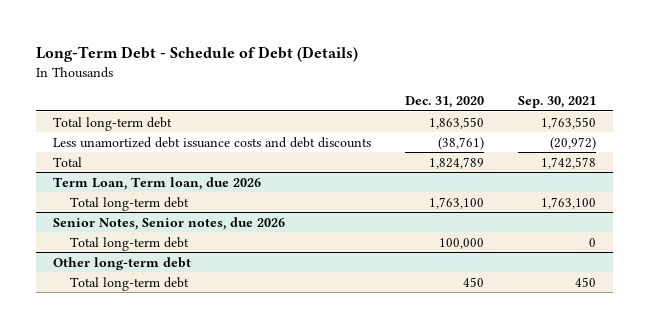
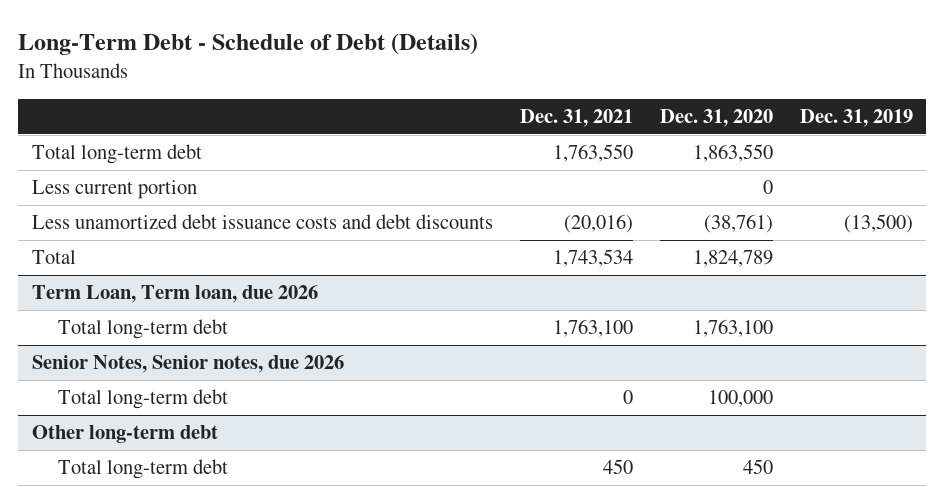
[517,96,596,109] Sep. 30, 2021 -> none
none -> [519,109,633,128] Dec. 31, 2021
none -> [799,109,913,128] Dec. 31, 2019
none -> [31,180,197,200] Less current portion

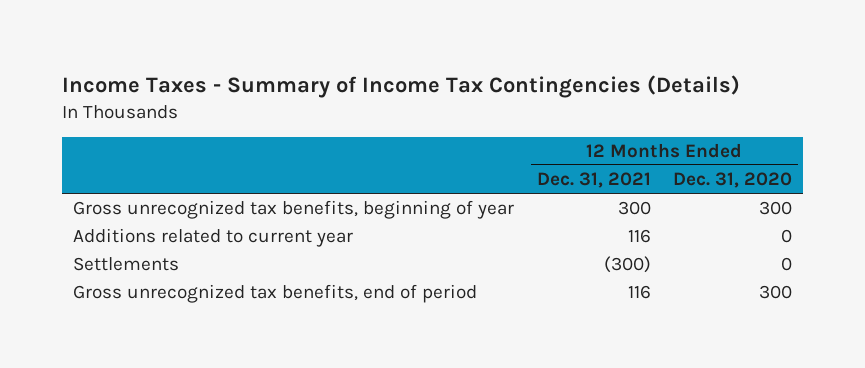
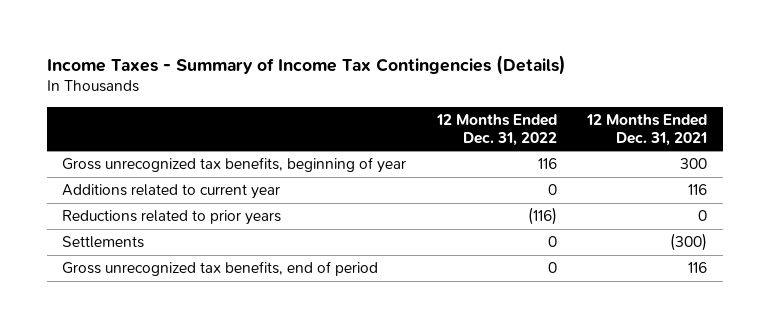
[672,172,792,189] Dec. 31, 2020 -> none
none -> [435,113,557,146] 12 Months Ended Dec. 31, 2022
none -> [62,210,282,226] Reductions related to prior years

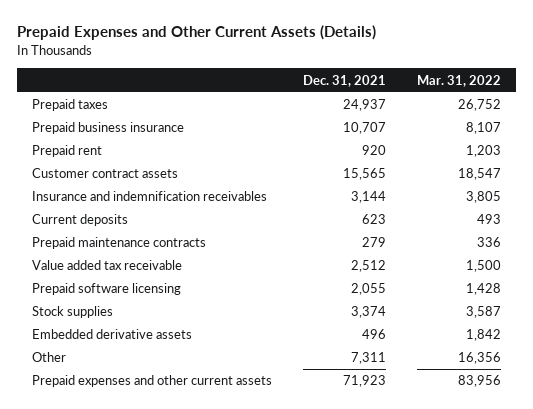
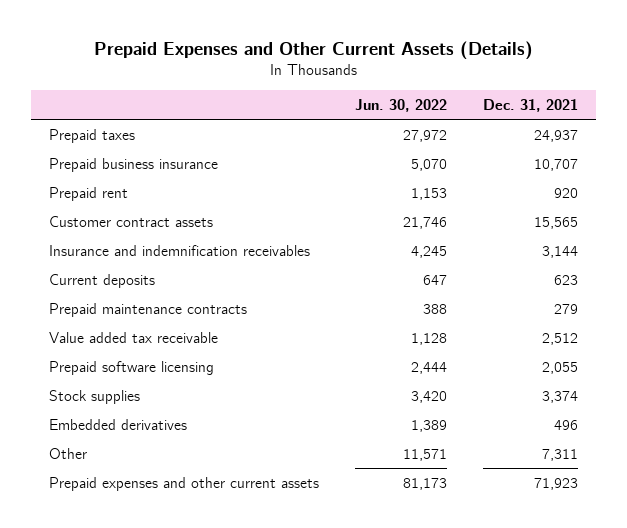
[416,74,501,87] Mar. 31, 2022 -> none
none -> [355,98,448,112] Jun. 30, 2022
[32,329,193,340] Embedded derivative assets -> [49,418,188,430] Embedded derivatives

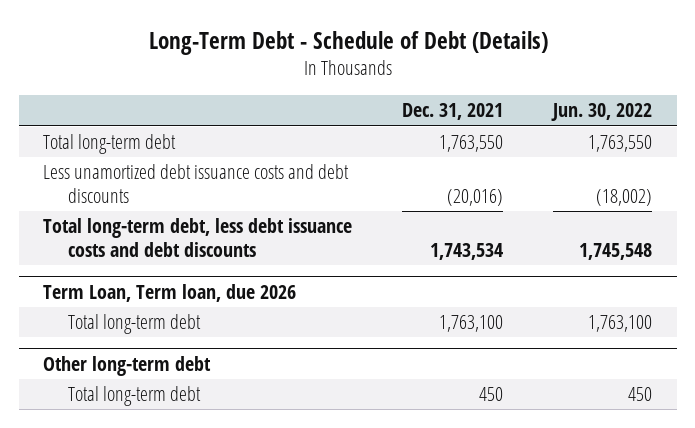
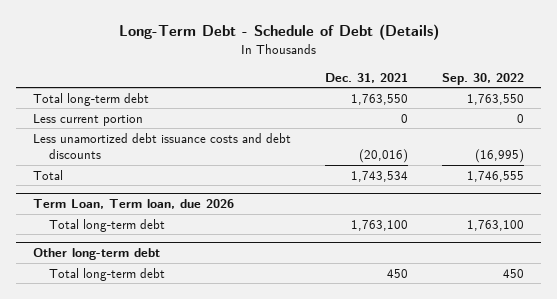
[551,103,653,122] Jun. 30, 2022 -> none
none -> [442,72,525,85] Sep. 30, 2022
none -> [32,113,143,126] Less current portion
[43,218,353,257] Total long-term debt, less debt issuance costs and debt discounts -> [32,169,63,180] Total

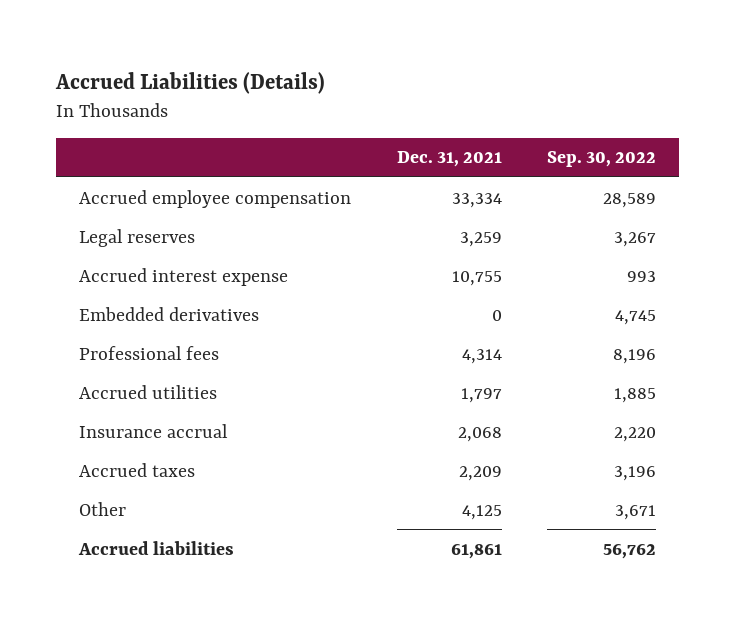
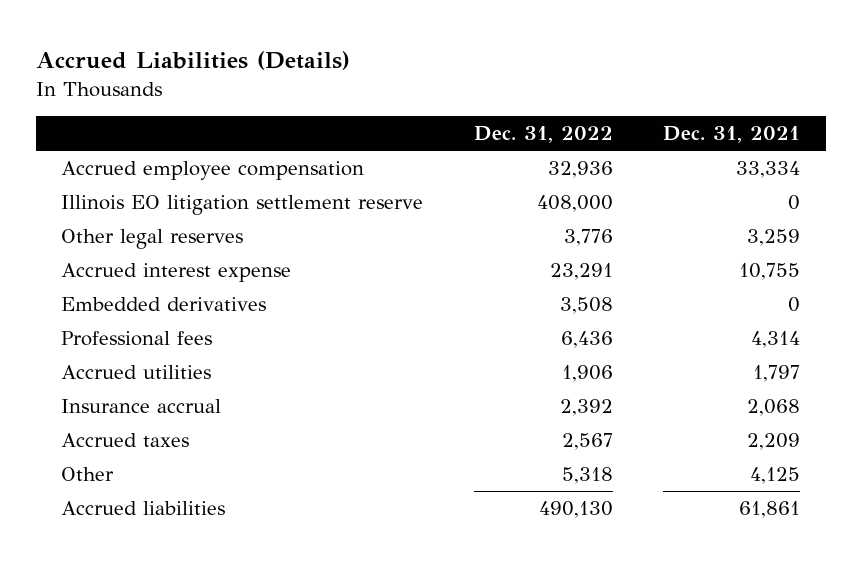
[547,151,657,168] Sep. 30, 2022 -> none
none -> [473,126,613,144] Dec. 31, 2022
none -> [60,195,423,216] Illinois EO litigation settlement reserve
[79,228,196,247] Legal reserves -> [60,229,243,250] Other legal reserves

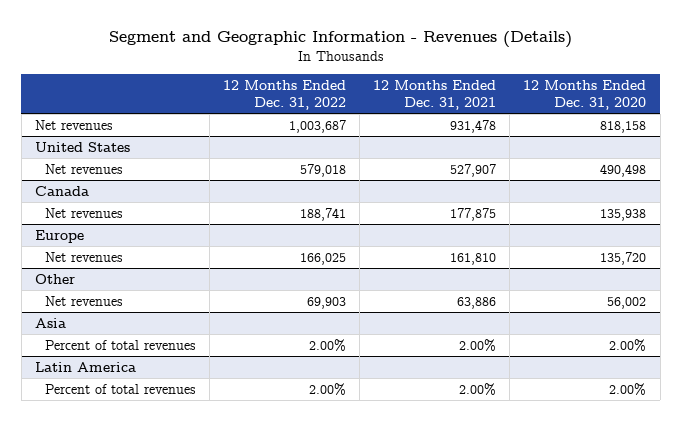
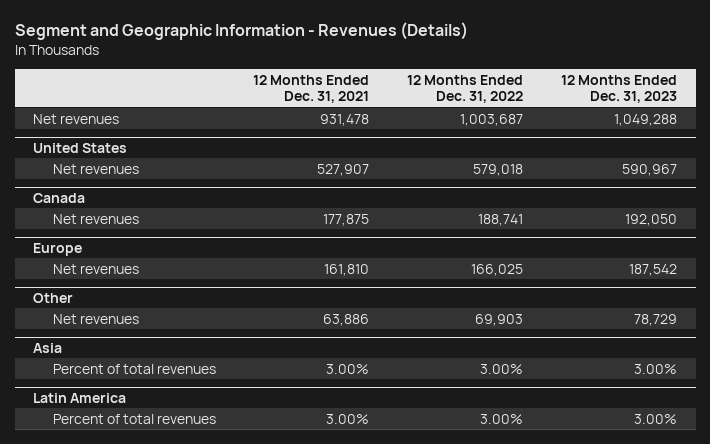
[523,79,647,110] 12 Months Ended Dec. 31, 2020 -> none
none -> [560,74,677,104] 12 Months Ended Dec. 31, 2023
[308,338,346,352] 2.00% -> [480,363,524,374] 3.00%
[459,338,497,352] 2.00% -> [326,363,370,374] 3.00%
[308,382,346,396] 2.00% -> [480,413,524,424] 3.00%
[459,382,497,396] 2.00% -> [326,413,370,424] 3.00%

